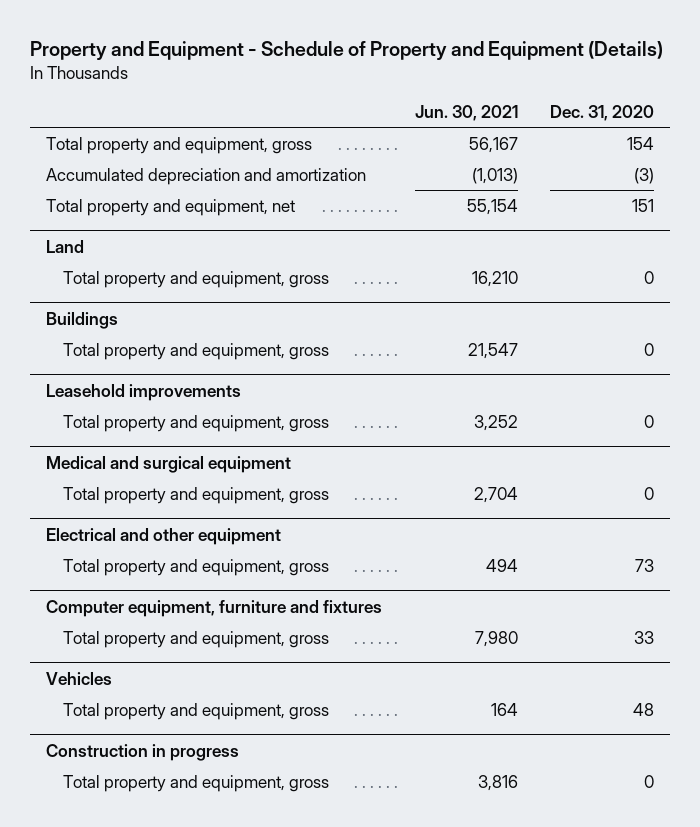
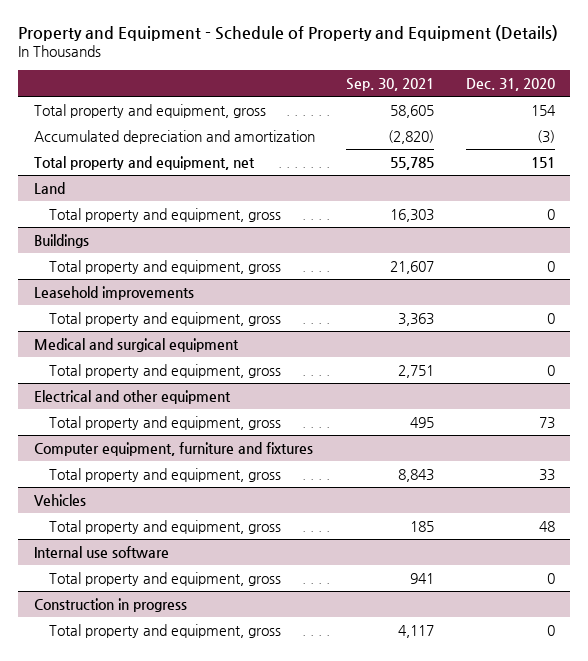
[414,105,518,122] Jun. 30, 2021 -> none
none -> [346,77,435,91] Sep. 30, 2021
none -> [33,545,169,558] Internal use software
none -> [49,571,282,586] Total property and equipment, gross

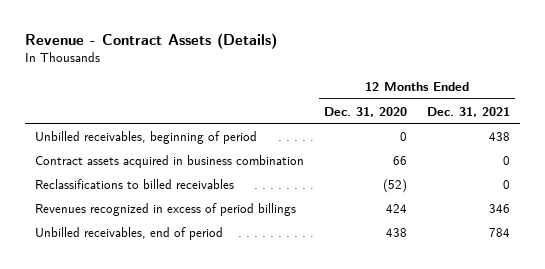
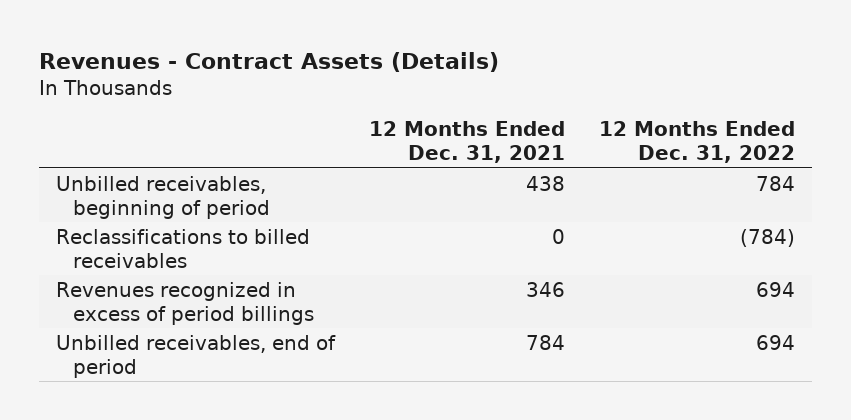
[24,32,277,49] Revenue - Contract Assets (Details) -> [38,51,499,72] Revenues - Contract Assets (Details)
[323,106,407,117] Dec. 31, 2020 -> none
none -> [599,121,796,164] 12 Months Ended Dec. 31, 2022
[34,154,304,168] Contract assets acquired in business combination -> none

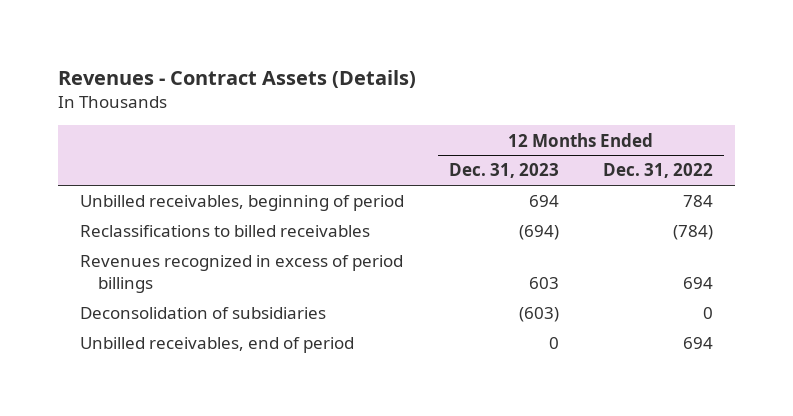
[369,121,566,164] 12 Months Ended Dec. 31, 2021 -> none
none -> [448,163,559,179] Dec. 31, 2023
none -> [80,307,327,320] Deconsolidation of subsidiaries

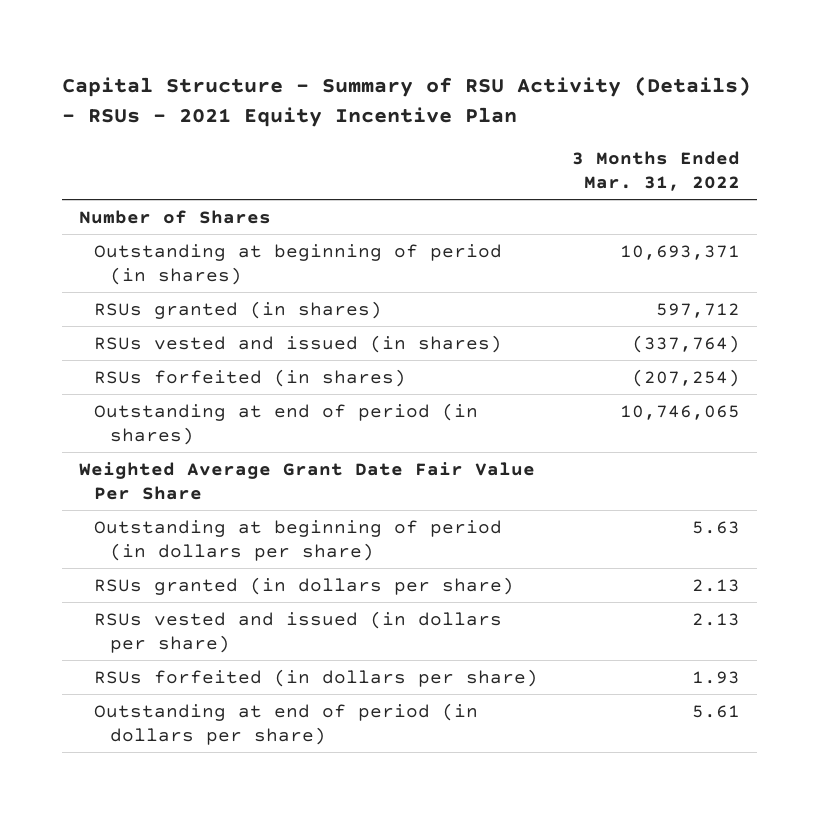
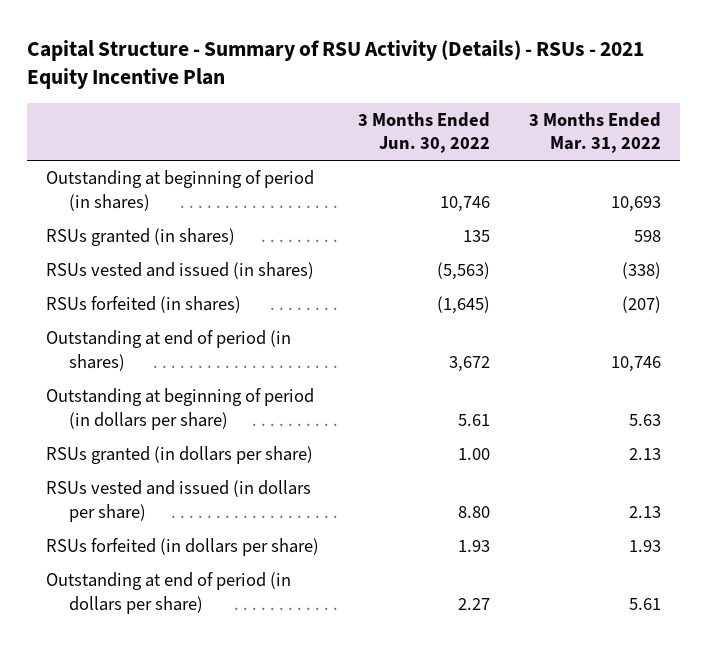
none -> [357,112,490,154] 3 Months Ended Jun. 30, 2022
[78,209,271,224] Number of Shares -> none
[78,461,535,500] Weighted Average Grant Date Fair Value Per Share -> none
[619,244,740,260] 10,693,371 -> [610,195,661,212] 10,693
[655,302,740,318] 597,712 -> [633,230,661,243] 598
[631,334,740,353] (337,764) -> [621,262,661,280] (338)
[631,368,740,387] (207,254) -> [621,296,661,314] (207)
[619,404,740,420] 10,746,065 -> [610,355,661,372] 10,746

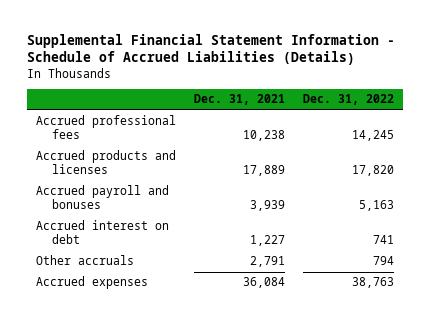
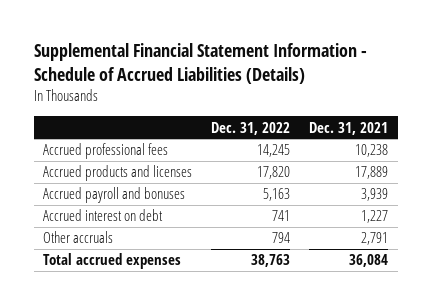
[36,276,149,290] Accrued expenses -> [43,253,182,270] Total accrued expenses

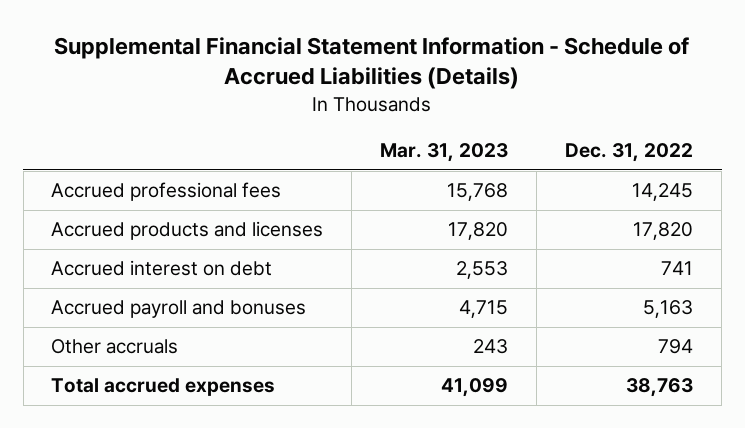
[309,121,389,135] Dec. 31, 2021 -> none
none -> [380,143,509,163] Mar. 31, 2023
[43,187,186,204] Accrued payroll and bonuses -> [51,300,307,319] Accrued payroll and bonuses

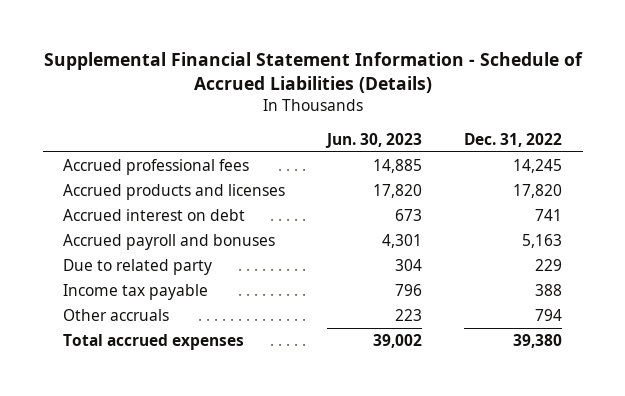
[380,143,509,163] Mar. 31, 2023 -> none
none -> [325,132,423,148] Jun. 30, 2023
none -> [63,259,213,276] Due to related party
none -> [63,284,209,301] Income tax payable
[626,378,694,398] 38,763 -> [512,334,562,349] 39,380

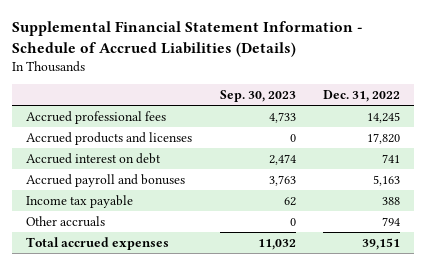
[325,132,423,148] Jun. 30, 2023 -> none
none -> [219,90,296,103] Sep. 30, 2023
[63,259,213,276] Due to related party -> none
[512,334,562,349] 39,380 -> [362,237,401,250] 39,151

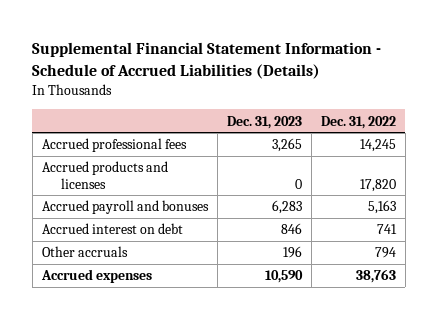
[219,90,296,103] Sep. 30, 2023 -> none
none -> [226,115,302,129] Dec. 31, 2023
[25,194,133,208] Income tax payable -> none
[25,152,161,164] Accrued interest on debt -> [41,223,183,235] Accrued interest on debt
[25,236,169,250] Total accrued expenses -> [40,269,152,284] Accrued expenses
[362,237,401,250] 39,151 -> [355,269,396,284] 38,763

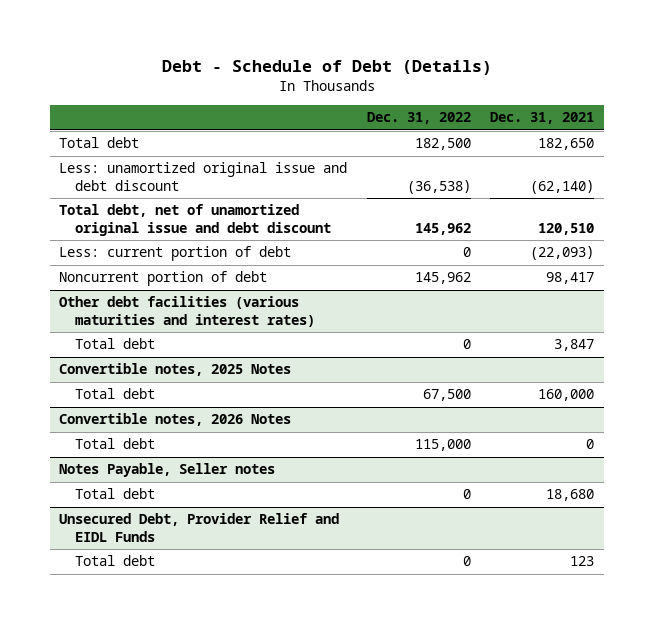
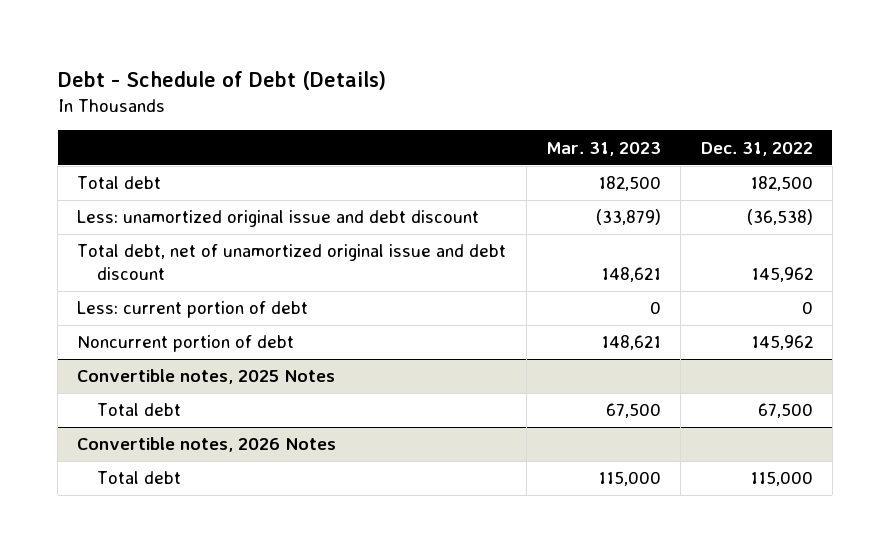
[490,112,595,125] Dec. 31, 2021 -> none
none -> [546,141,662,156] Mar. 31, 2023
[59,296,316,327] Other debt facilities (various maturities and interest rates) -> none
[75,338,156,350] Total debt -> none
[59,463,276,478] Notes Payable, Seller notes -> none
[75,488,156,500] Total debt -> none
[59,513,340,542] Unsecured Debt, Provider Relief and EIDL Funds -> none
[75,555,156,567] Total debt -> none

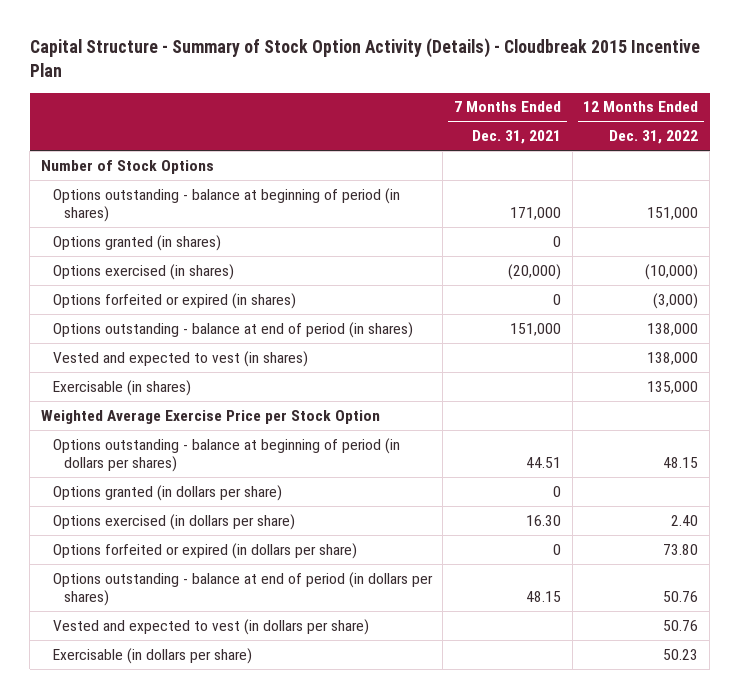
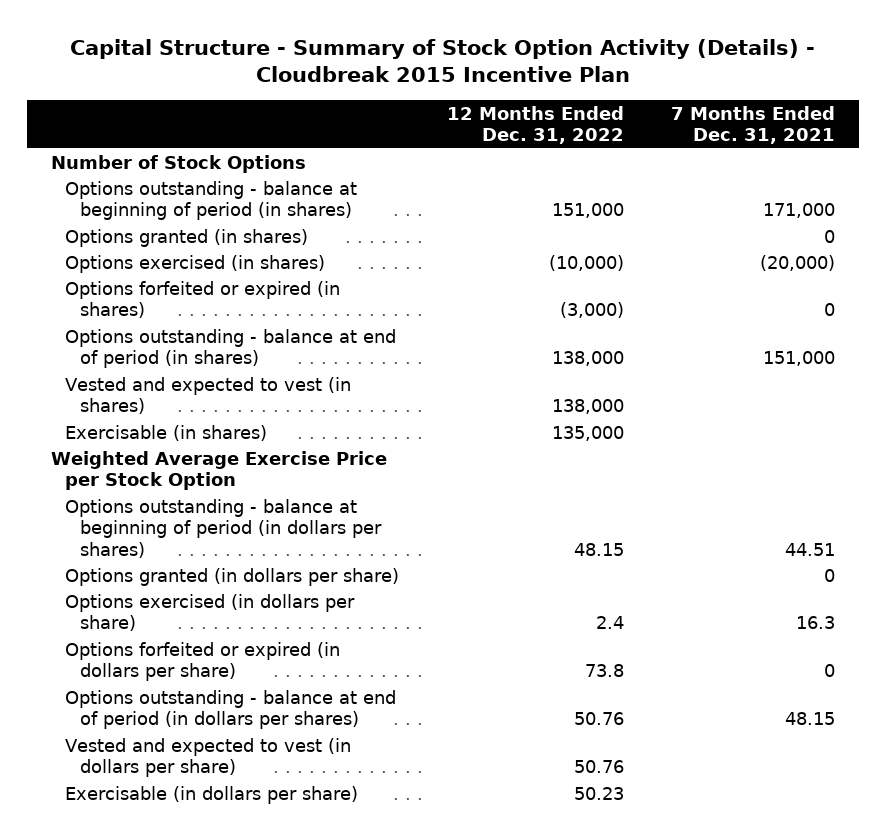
[526,514,562,526] 16.30 -> [796,616,836,630] 16.3
[671,514,699,526] 2.40 -> [595,616,624,630] 2.4
[663,543,699,555] 73.80 -> [584,664,624,678] 73.8

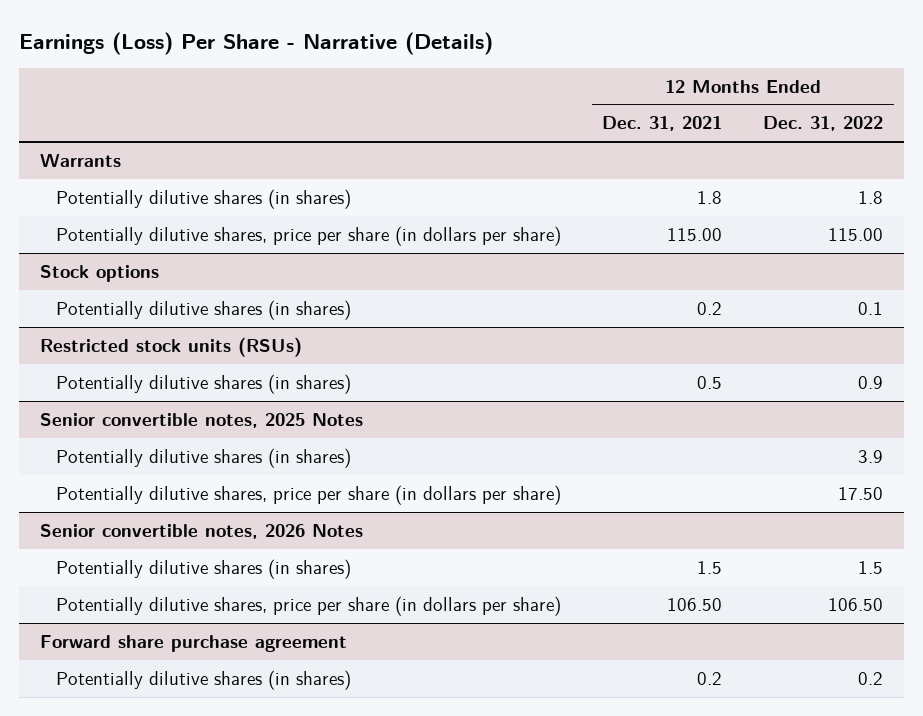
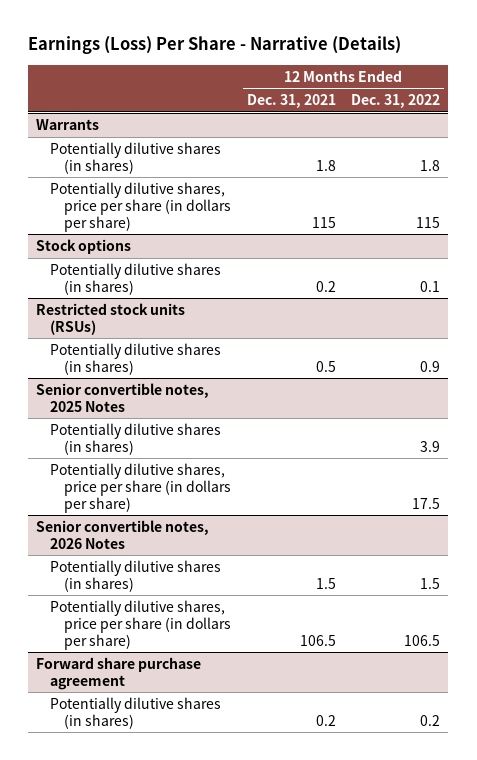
[667,228,723,242] 115.00 -> [311,216,336,228] 115
[828,228,884,242] 115.00 -> [416,216,441,228] 115
[838,487,884,501] 17.50 -> [412,497,441,509] 17.5
[667,598,723,612] 106.50 -> [299,634,336,646] 106.5
[828,598,884,612] 106.50 -> [404,634,441,646] 106.5

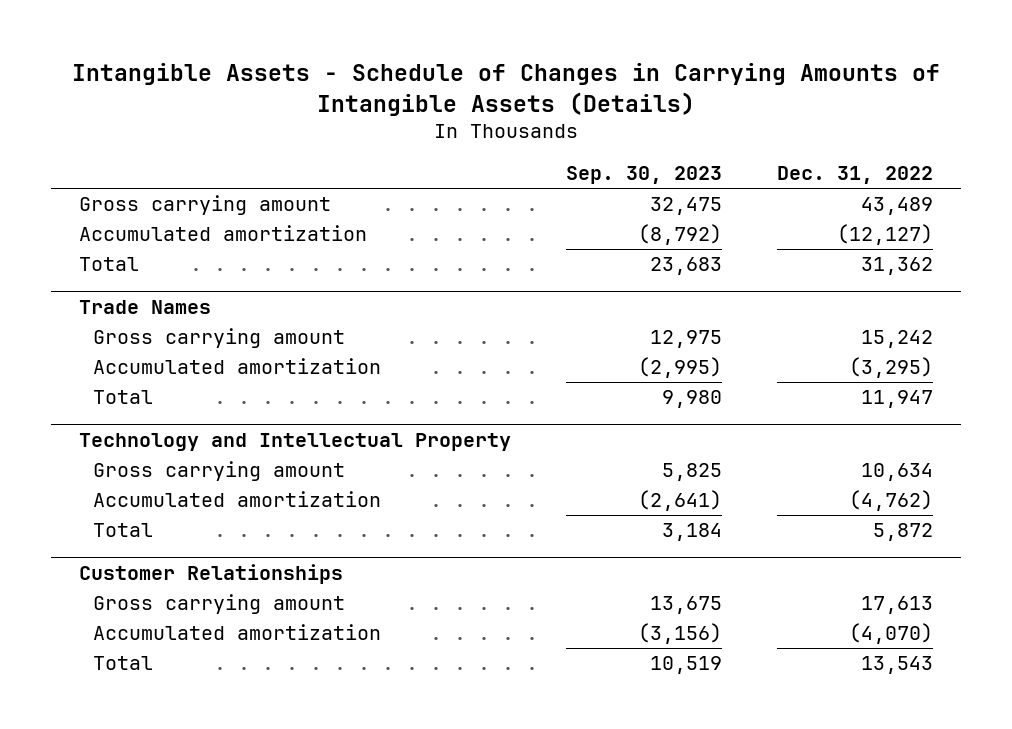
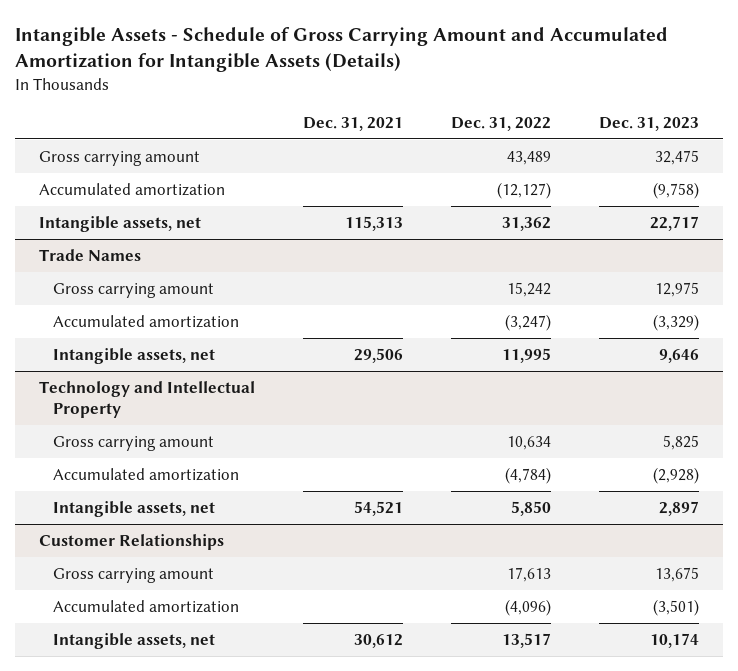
[71,63,940,116] Intangible Assets - Schedule of Changes in Carrying Amounts of Intangible Assets (Details) -> [14,26,668,72] Intangible Assets - Schedule of Gross Carrying Amount and Accumulated Amortization for Intangible Assets (Details)
[565,166,722,185] Sep. 30, 2023 -> none
none -> [302,117,403,132] Dec. 31, 2021
none -> [598,117,699,132] Dec. 31, 2023
[78,257,139,272] Total -> [38,215,201,232] Intangible assets, net
[93,390,154,405] Total -> none
[849,357,934,379] (3,295) -> [504,313,551,331] (3,247)
none -> [52,347,215,364] Intangible assets, net
[93,523,154,538] Total -> none
[849,490,934,512] (4,762) -> [504,466,551,484] (4,784)
none -> [52,500,215,517] Intangible assets, net
[93,656,154,671] Total -> none
[849,623,934,645] (4,070) -> [504,598,551,616] (4,096)
none -> [52,632,215,649] Intangible assets, net

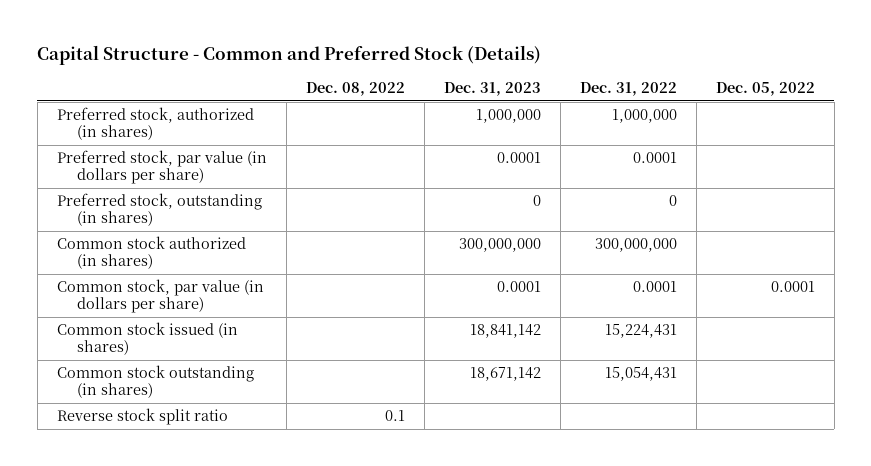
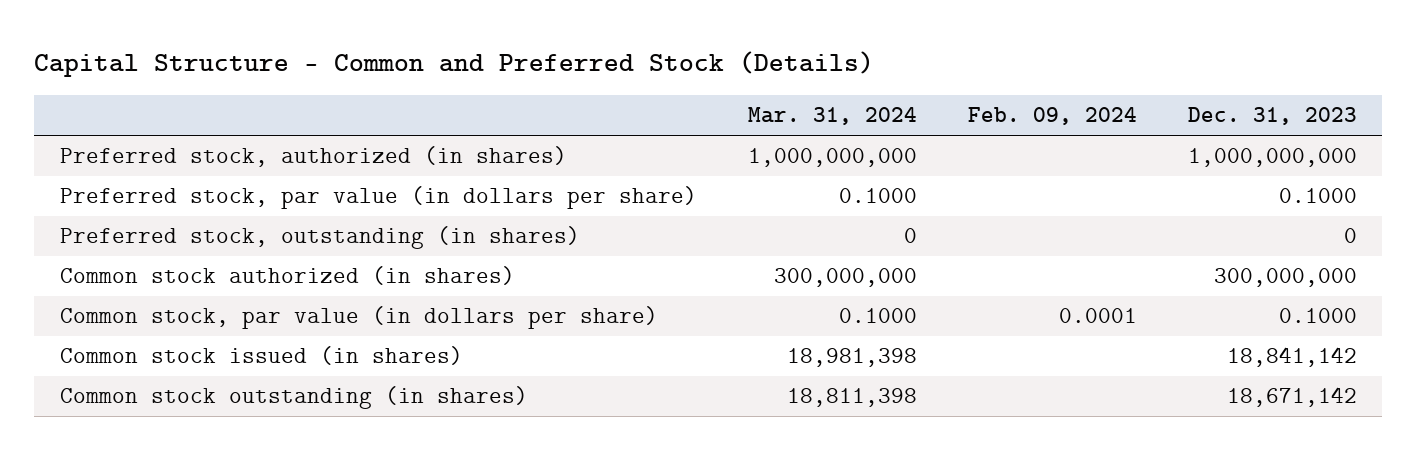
[305,81,405,96] Dec. 08, 2022 -> none
[579,81,677,96] Dec. 31, 2022 -> none
[715,81,815,96] Dec. 05, 2022 -> none
none -> [747,107,917,126] Mar. 31, 2024
none -> [967,107,1137,126] Feb. 09, 2024
[475,109,541,124] 1,000,000 -> [1187,148,1357,168] 1,000,000,000
[496,152,541,164] 0.0001 -> [1278,188,1357,204] 0.1000
[496,281,541,293] 0.0001 -> [1278,308,1357,324] 0.1000
[56,408,228,426] Reverse stock split ratio -> none

